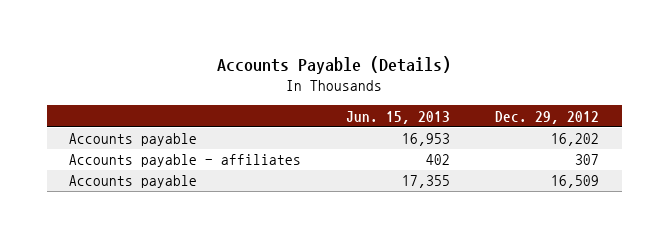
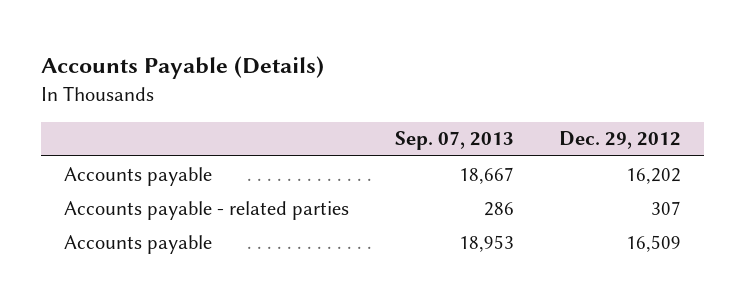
[346,110,451,124] Jun. 15, 2013 -> none
none -> [394,131,514,151] Sep. 07, 2013
[69,154,302,168] Accounts payable - affiliates -> [63,200,349,220] Accounts payable - related parties

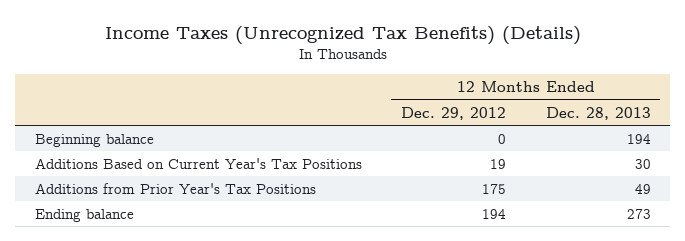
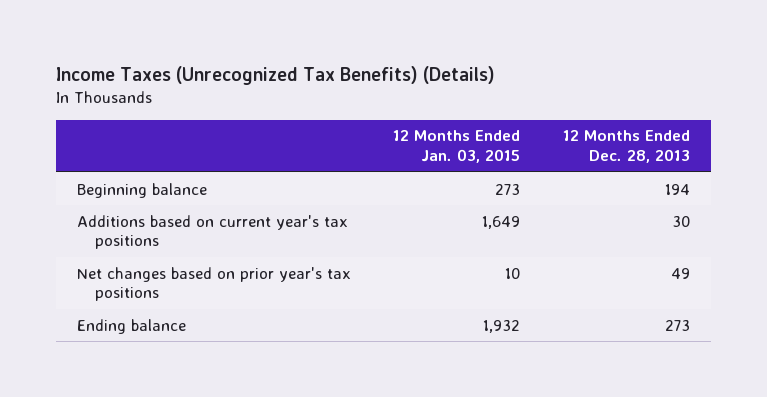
[401,106,507,120] Dec. 29, 2012 -> none
none -> [393,130,521,164] 12 Months Ended Jan. 03, 2015
[34,157,362,169] Additions Based on Current Year's Tax Positions -> [76,214,348,250] Additions based on current year's tax positions
[34,182,316,194] Additions from Prior Year's Tax Positions -> [76,266,351,302] Net changes based on prior year's tax positions

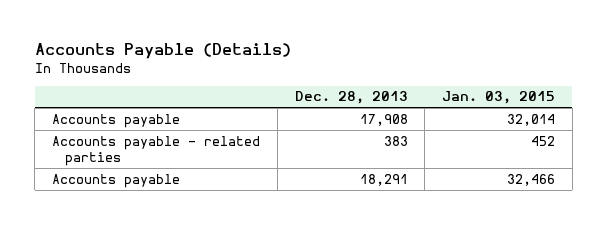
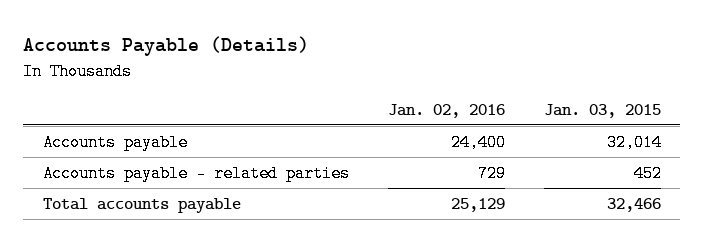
[294,91,408,105] Dec. 28, 2013 -> none
none -> [387,103,505,118] Jan. 02, 2016
[52,173,181,188] Accounts payable -> [42,198,241,214] Total accounts payable

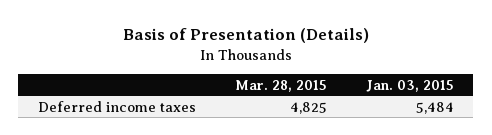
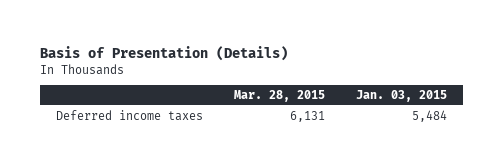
[289,101,327,114] 4,825 -> [290,110,326,122] 6,131

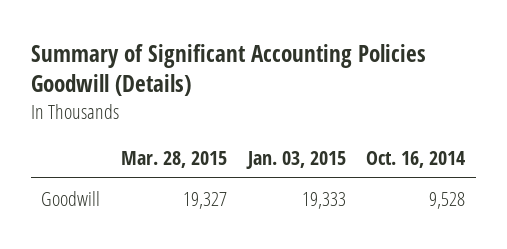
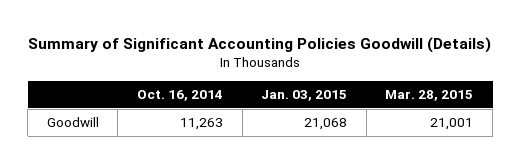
[182,191,227,209] 19,327 -> [430,118,474,131] 21,001
[301,191,346,209] 19,333 -> [304,118,348,131] 21,068
[429,191,466,209] 9,528 -> [179,118,223,131] 11,263

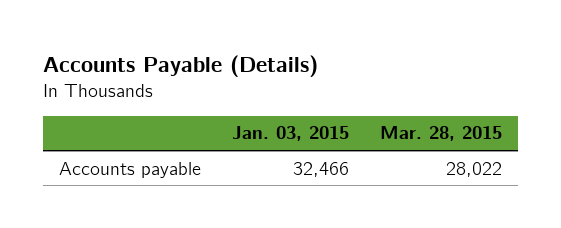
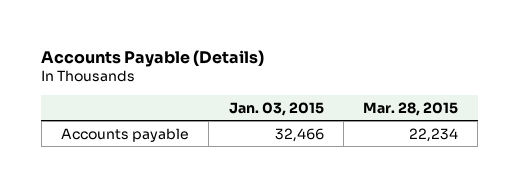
[446,161,503,177] 28,022 -> [409,127,459,142] 22,234

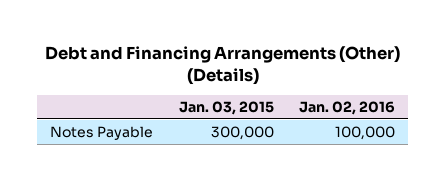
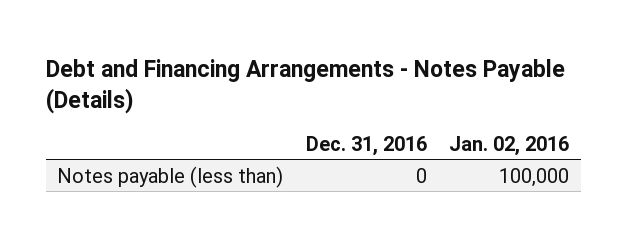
[44,45,400,85] Debt and Financing Arrangements (Other) (Details) -> [45,59,565,115] Debt and Financing Arrangements - Notes Payable (Details)
[178,101,274,116] Jan. 03, 2015 -> none
none -> [305,136,427,157] Dec. 31, 2016
[49,125,153,140] Notes Payable -> [57,165,284,188] Notes payable (less than)

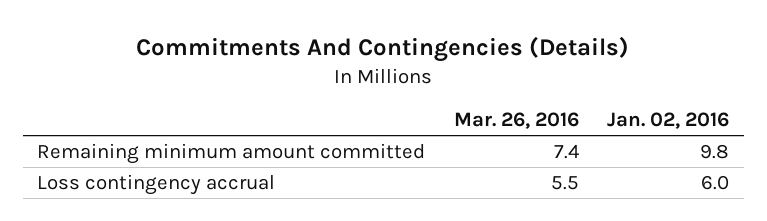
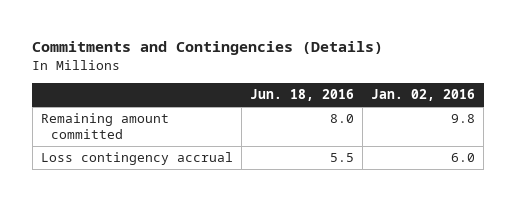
[136,36,630,63] Commitments And Contingencies (Details) -> [32,41,384,56] Commitments and Contingencies (Details)
[453,112,579,130] Mar. 26, 2016 -> none
none -> [249,89,354,102] Jun. 18, 2016
[37,143,426,165] Remaining minimum amount committed -> [40,113,169,140] Remaining amount committed

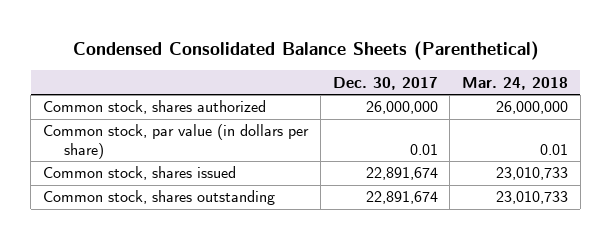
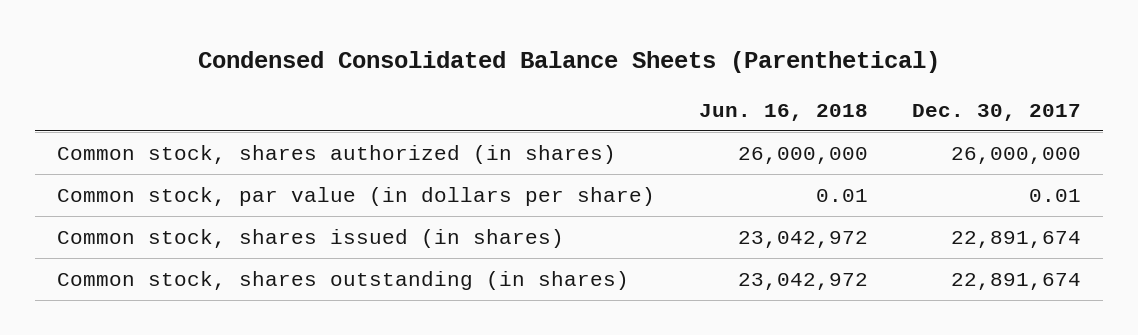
[461,76,568,90] Mar. 24, 2018 -> none
none -> [699,103,869,121] Jun. 16, 2018
[43,100,267,115] Common stock, shares authorized -> [57,144,617,164] Common stock, shares authorized (in shares)
[43,166,237,181] Common stock, shares issued -> [57,228,565,248] Common stock, shares issued (in shares)
[43,190,276,206] Common stock, shares outstanding -> [57,270,630,290] Common stock, shares outstanding (in shares)

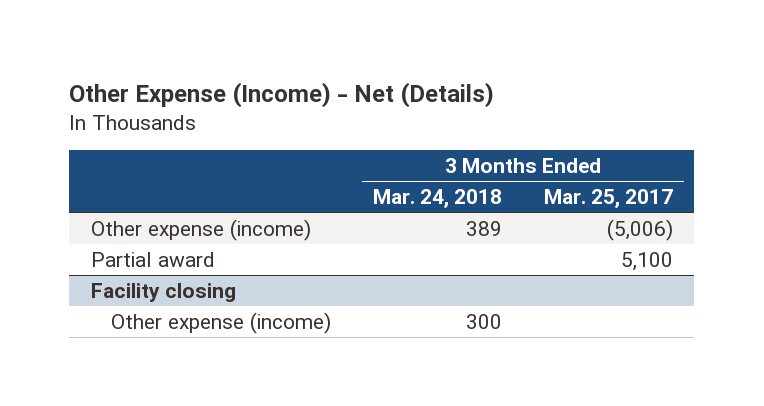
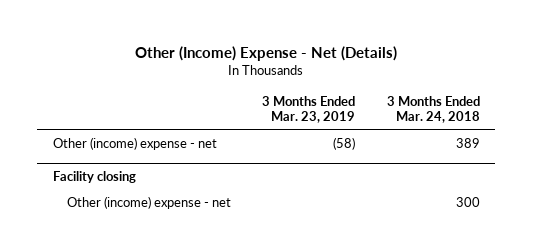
[69,81,495,108] Other Expense (Income) - Net (Details) -> [135,45,398,61] Other (Income) Expense - Net (Details)
[543,189,673,209] Mar. 25, 2017 -> none
none -> [262,96,356,124] 3 Months Ended Mar. 23, 2019
[90,251,215,267] Partial award -> none
[90,218,311,241] Other expense (income) -> [53,136,218,150] Other (income) expense - net
[110,311,331,334] Other expense (income) -> [67,195,232,209] Other (income) expense - net

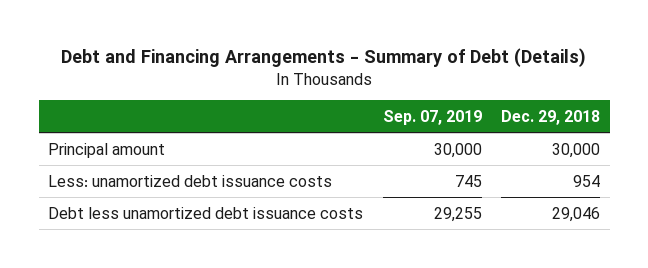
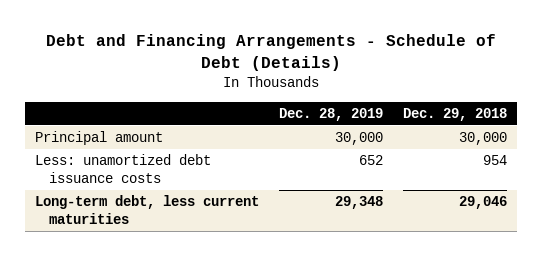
[61,48,587,68] Debt and Financing Arrangements - Summary of Debt (Details) -> [45,34,496,72] Debt and Financing Arrangements - Schedule of Debt (Details)
[382,110,482,126] Sep. 07, 2019 -> none
none -> [278,107,383,121] Dec. 28, 2019
[48,206,364,219] Debt less unamortized debt issuance costs -> [34,195,259,225] Long-term debt, less current maturities

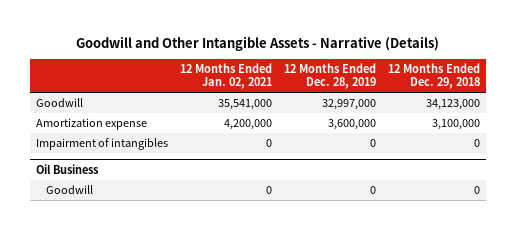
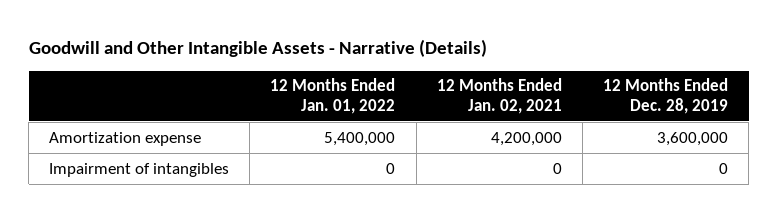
[388,62,481,90] 12 Months Ended Dec. 29, 2018 -> none
none -> [270,78,396,114] 12 Months Ended Jan. 01, 2022
[36,98,84,108] Goodwill -> none
[36,163,100,174] Oil Business -> none
[46,185,94,195] Goodwill -> none

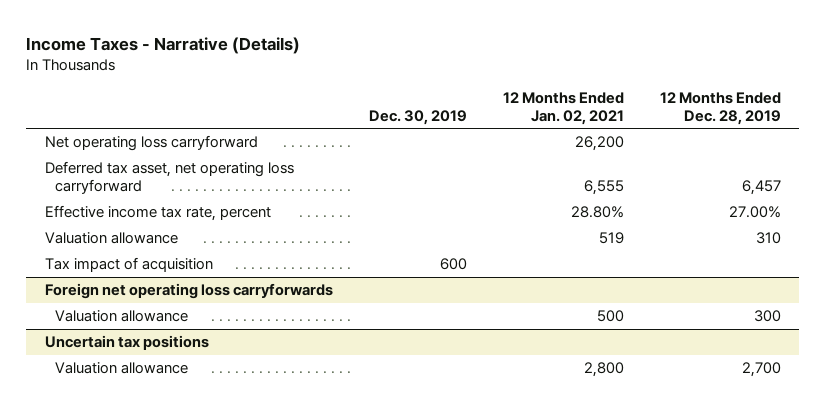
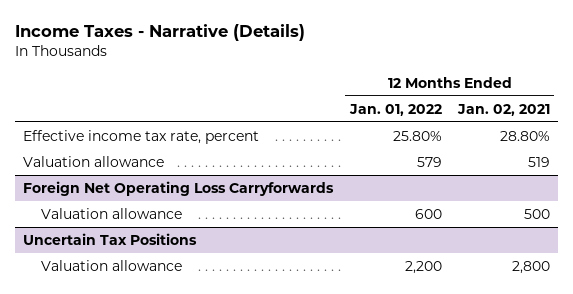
[368,109,467,125] Dec. 30, 2019 -> none
[660,92,782,125] 12 Months Ended Dec. 28, 2019 -> none
none -> [348,103,442,116] Jan. 01, 2022
[44,135,258,152] Net operating loss carryforward -> none
[44,161,294,194] Deferred tax asset, net operating loss carryforward -> none
[44,257,213,273] Tax impact of acquisition -> none
[44,283,333,300] Foreign net operating loss carryforwards -> [22,180,334,196] Foreign Net Operating Loss Carryforwards
[44,335,209,351] Uncertain tax positions -> [22,232,197,245] Uncertain Tax Positions

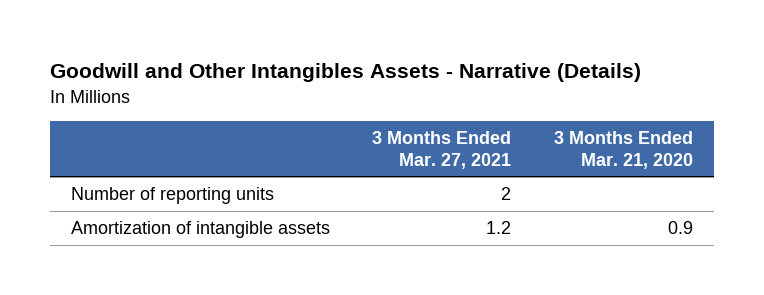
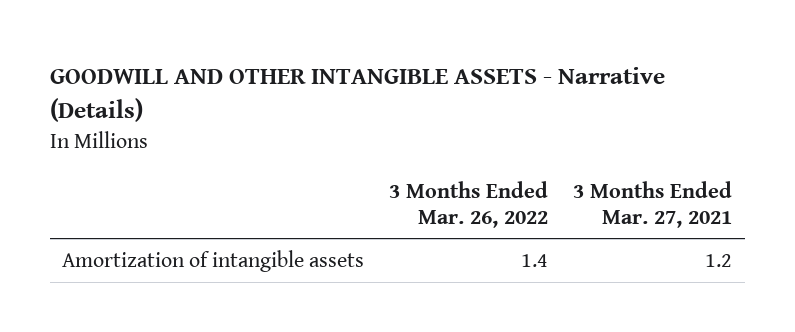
[50,63,642,83] Goodwill and Other Intangibles Assets - Narrative (Details) -> [49,66,665,122] GOODWILL AND OTHER INTANGIBLE ASSETS - Narrative (Details)
[553,131,693,169] 3 Months Ended Mar. 21, 2020 -> none
none -> [389,180,549,228] 3 Months Ended Mar. 26, 2022
[71,187,275,205] Number of reporting units -> none

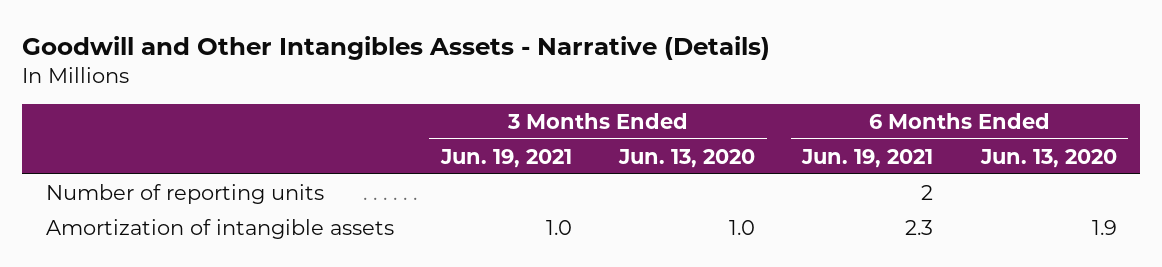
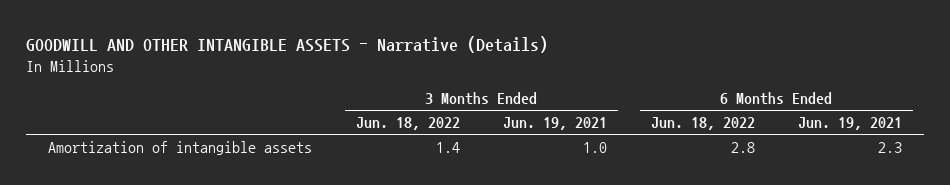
[21,35,770,60] Goodwill and Other Intangibles Assets - Narrative (Details) -> [26,36,549,54] GOODWILL AND OTHER INTANGIBLE ASSETS - Narrative (Details)
[618,148,756,168] Jun. 13, 2020 -> none
[979,148,1117,168] Jun. 13, 2020 -> none
none -> [355,117,460,131] Jun. 18, 2022
none -> [650,117,755,131] Jun. 18, 2022
[45,183,324,204] Number of reporting units -> none

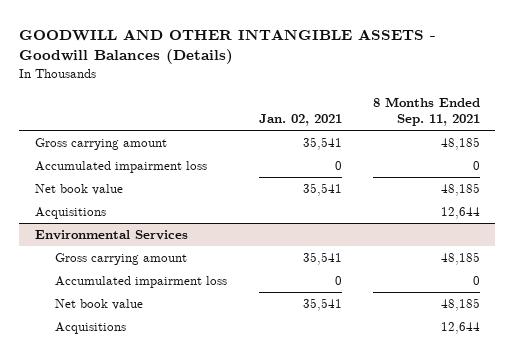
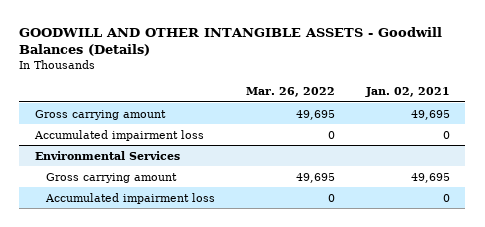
[372,96,480,127] 8 Months Ended Sep. 11, 2021 -> none
none -> [246,87,336,98] Mar. 26, 2022
[302,137,342,151] 35,541 -> [410,109,450,120] 49,695
[34,184,123,196] Net book value -> none
[34,207,106,220] Acquisitions -> none
[302,252,342,266] 35,541 -> [410,172,450,183] 49,695
[55,299,144,311] Net book value -> none
[55,322,127,335] Acquisitions -> none

